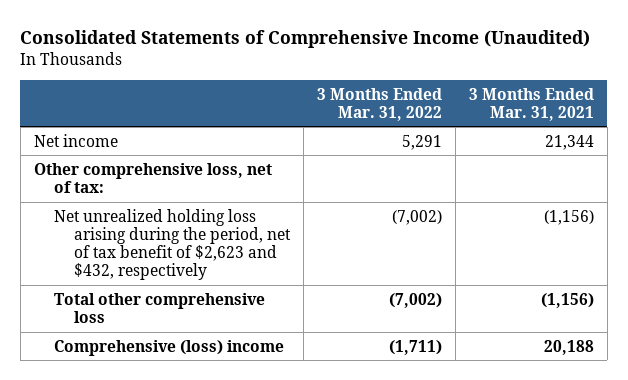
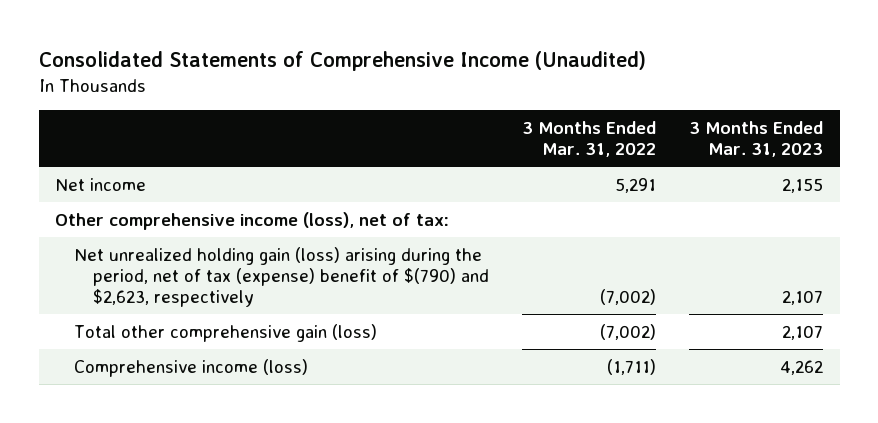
[469,87,595,121] 3 Months Ended Mar. 31, 2021 -> none
none -> [689,120,824,157] 3 Months Ended Mar. 31, 2023
[33,162,272,193] Other comprehensive loss, net of tax: -> [55,211,450,230] Other comprehensive income (loss), net of tax:
[53,208,292,281] Net unrealized holding loss arising during the period, net of tax benefit of $2,623 and $432, respectively -> [74,246,490,308] Net unrealized holding gain (loss) arising during the period, net of tax (expense) benefit of $(790) and $2,623, respectively
[53,292,265,323] Total other comprehensive loss -> [74,323,378,342] Total other comprehensive gain (loss)
[53,339,284,356] Comprehensive (loss) income -> [74,358,309,377] Comprehensive income (loss)

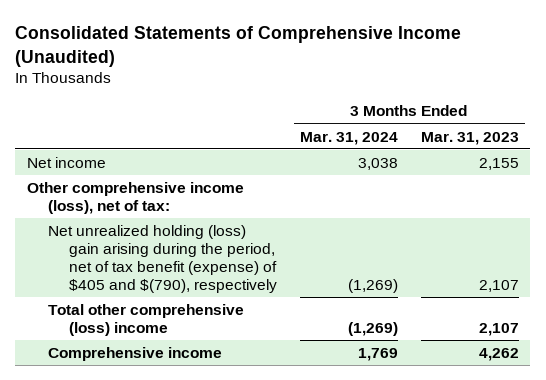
[522,120,657,157] 3 Months Ended Mar. 31, 2022 -> none
none -> [299,131,398,145] Mar. 31, 2024
[74,246,490,308] Net unrealized holding gain (loss) arising during the period, net of tax (expense) benefit of $(790) and $2,623, respectively -> [47,224,278,293] Net unrealized holding (loss) gain arising during the period, net of tax benefit (expense) of $405 and $(790), respectively
[74,323,378,342] Total other comprehensive gain (loss) -> [47,303,244,336] Total other comprehensive (loss) income
[74,358,309,377] Comprehensive income (loss) -> [47,346,222,361] Comprehensive income

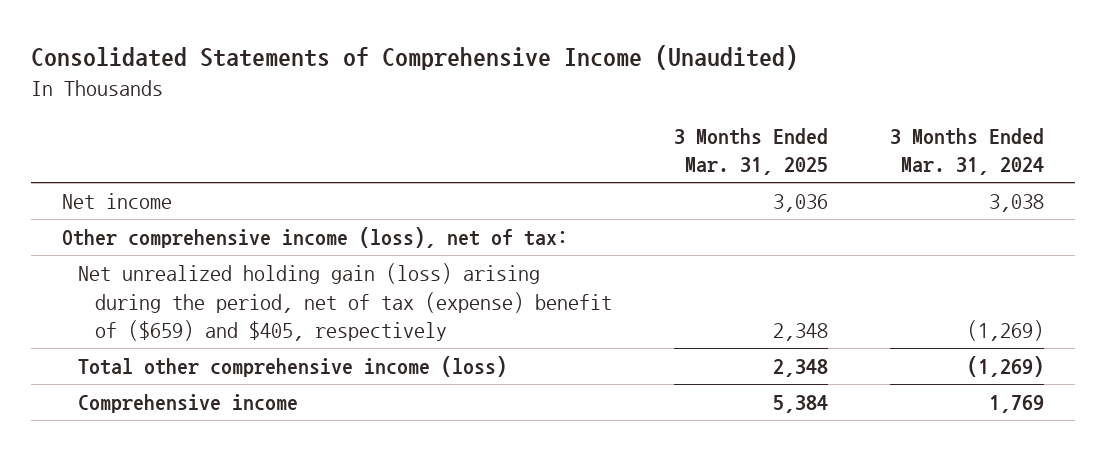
[420,131,519,145] Mar. 31, 2023 -> none
none -> [673,127,828,176] 3 Months Ended Mar. 31, 2025
[47,224,278,293] Net unrealized holding (loss) gain arising during the period, net of tax benefit (expense) of $405 and $(790), respectively -> [78,263,612,342] Net unrealized holding gain (loss) arising during the period, net of tax (expense) benefit of ($659) and $405, respectively
[47,303,244,336] Total other comprehensive (loss) income -> [78,356,508,378] Total other comprehensive income (loss)

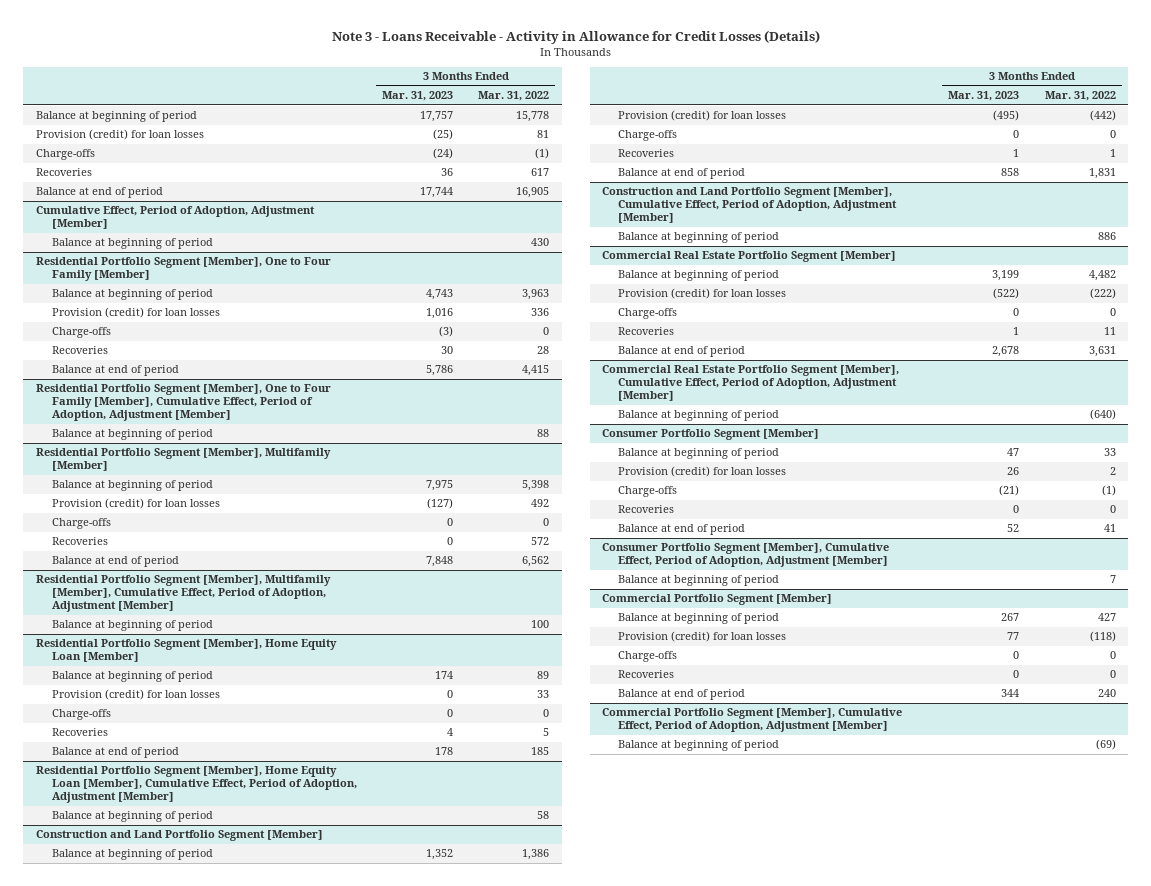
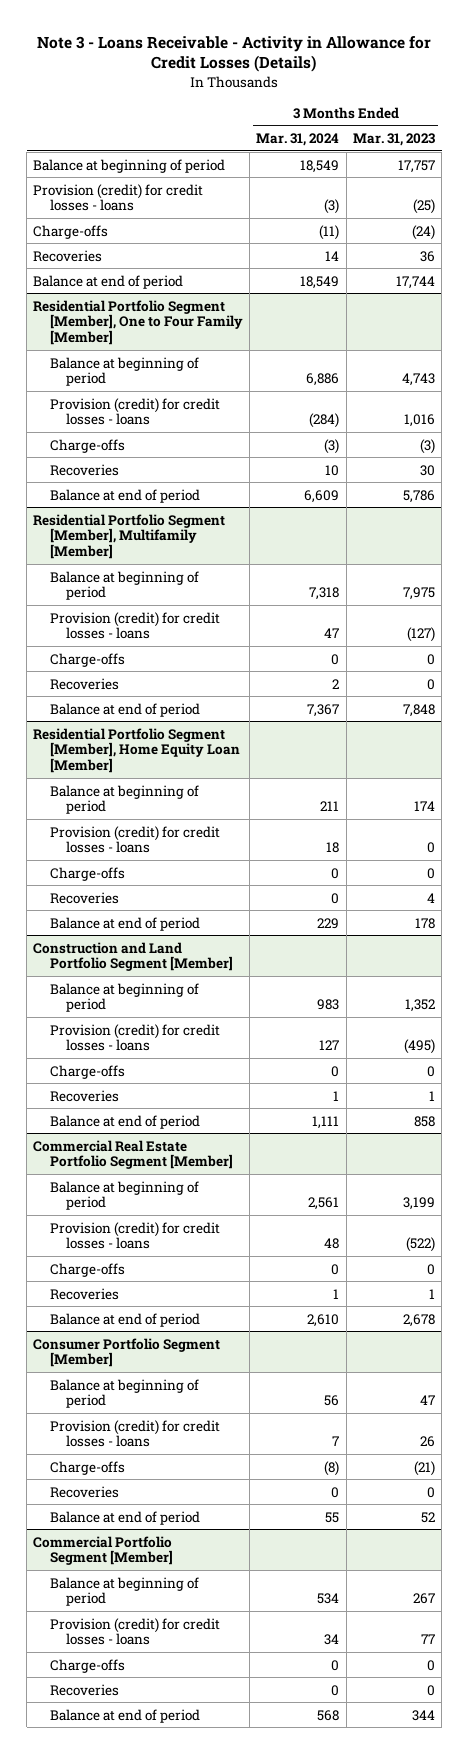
[478,91,550,102] Mar. 31, 2022 -> none
none -> [256,133,340,147] Mar. 31, 2024
[35,129,204,141] Provision (credit) for loan losses -> [33,183,204,212] Provision (credit) for credit losses - loans
[35,206,315,230] Cumulative Effect, Period of Adoption, Adjustment [Member] -> none
[51,238,213,250] Balance at beginning of period -> none
[51,307,220,319] Provision (credit) for loan losses -> [49,397,220,426] Provision (credit) for credit losses - loans
[35,384,331,422] Residential Portfolio Segment [Member], One to Four Family [Member], Cumulative Effect, Period of Adoption, Adjustment [Member] -> none
[51,429,213,441] Balance at beginning of period -> none
[51,498,220,510] Provision (credit) for loan losses -> [49,611,220,640] Provision (credit) for credit losses - loans
[35,575,331,613] Residential Portfolio Segment [Member], Multifamily [Member], Cumulative Effect, Period of Adoption, Adjustment [Member] -> none
[51,620,213,632] Balance at beginning of period -> none
[51,689,220,701] Provision (credit) for loan losses -> [49,825,220,854] Provision (credit) for credit losses - loans
[35,766,357,804] Residential Portfolio Segment [Member], Home Equity Loan [Member], Cumulative Effect, Period of Adoption, Adjustment [Member] -> none
[51,811,213,823] Balance at beginning of period -> none
[618,110,787,122] Provision (credit) for loan losses -> [49,1023,220,1052] Provision (credit) for credit losses - loans
[602,187,898,224] Construction and Land Portfolio Segment [Member], Cumulative Effect, Period of Adoption, Adjustment [Member] -> none
[618,232,780,244] Balance at beginning of period -> none
[618,288,787,300] Provision (credit) for loan losses -> [49,1221,220,1250] Provision (credit) for credit losses - loans
[602,365,900,402] Commercial Real Estate Portfolio Segment [Member], Cumulative Effect, Period of Adoption, Adjustment [Member] -> none
[618,410,780,422] Balance at beginning of period -> none
[618,466,787,478] Provision (credit) for loan losses -> [49,1419,220,1448] Provision (credit) for credit losses - loans
[602,543,890,568] Consumer Portfolio Segment [Member], Cumulative Effect, Period of Adoption, Adjustment [Member] -> none
[618,575,780,587] Balance at beginning of period -> none
[618,631,787,643] Provision (credit) for loan losses -> [49,1617,220,1646] Provision (credit) for credit losses - loans
[602,708,903,733] Commercial Portfolio Segment [Member], Cumulative Effect, Period of Adoption, Adjustment [Member] -> none
[618,740,780,752] Balance at beginning of period -> none

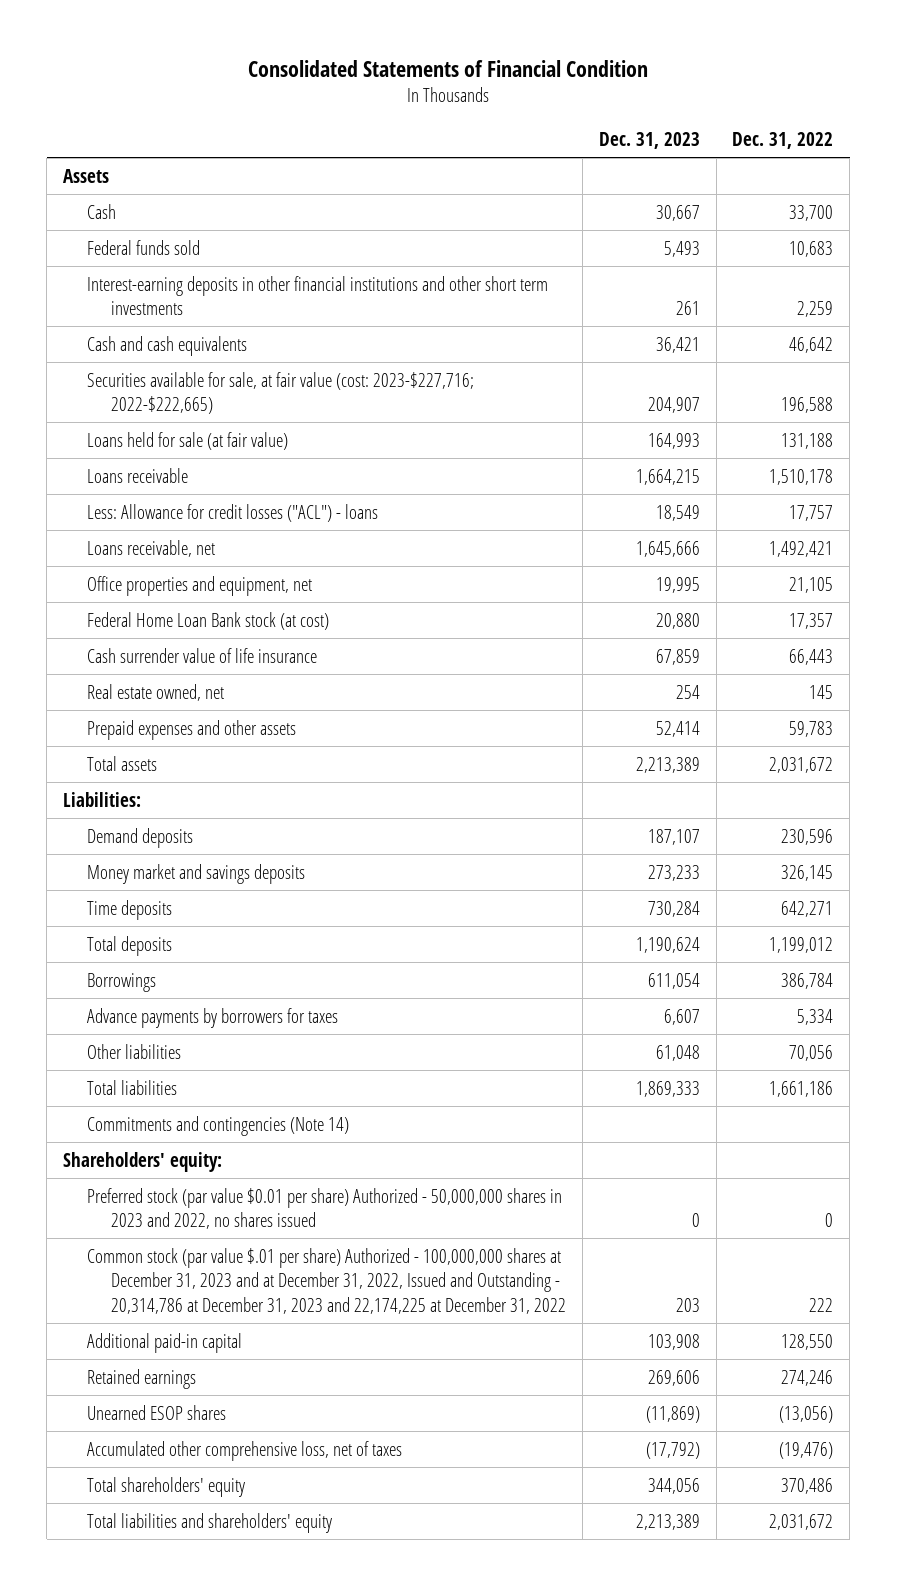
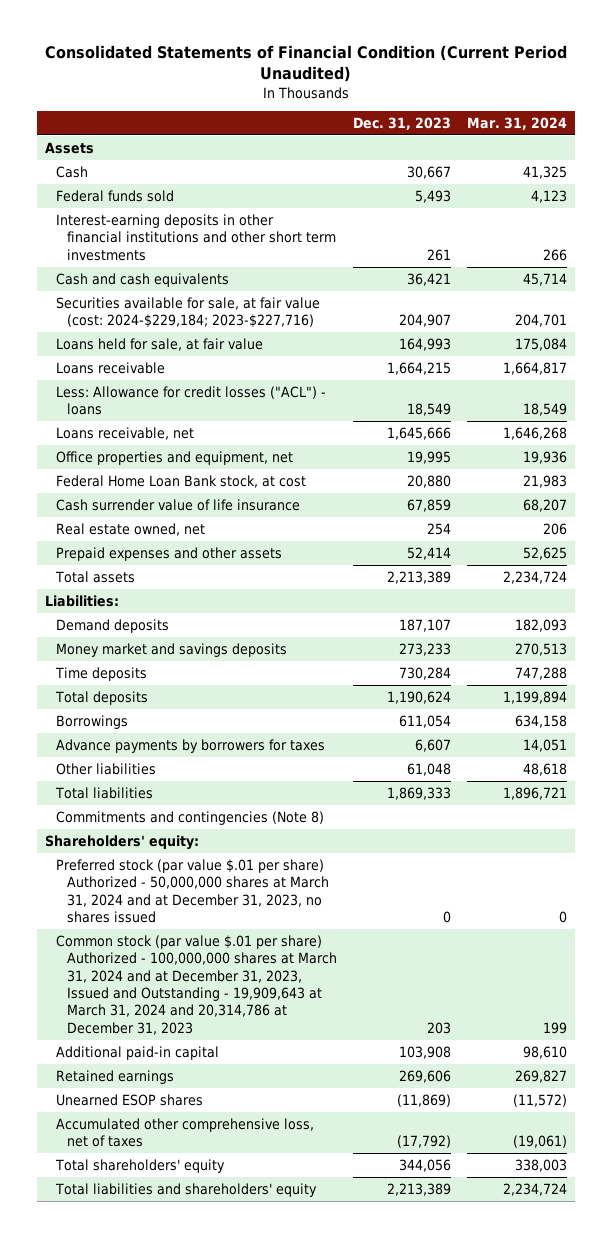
[248,59,649,77] Consolidated Statements of Financial Condition -> [44,45,567,83] Consolidated Statements of Financial Condition (Current Period Unaudited)
[732,132,834,150] Dec. 31, 2022 -> none
none -> [466,116,567,130] Mar. 31, 2024
[87,371,475,415] Securities available for sale, at fair value (cost: 2023-$227,716; 2022-$222,665) -> [56,296,321,329] Securities available for sale, at fair value (cost: 2024-$229,184; 2023-$227,716)
[87,431,289,450] Loans held for sale (at fair value) -> [56,337,264,351] Loans held for sale, at fair value
[87,611,330,630] Federal Home Loan Bank stock (at cost) -> [56,474,307,488] Federal Home Loan Bank stock, at cost
[87,1115,350,1136] Commitments and contingencies (Note 14) -> [56,810,325,825] Commitments and contingencies (Note 8)
[87,1187,563,1230] Preferred stock (par value $0.01 per share) Authorized - 50,000,000 shares in 2023 and 2022, no shares issued -> [56,858,330,924] Preferred stock (par value $.01 per share) Authorized - 50,000,000 shares at March 31, 2024 and at December 31, 2023, no shares issued
[87,1247,567,1315] Common stock (par value $.01 per share) Authorized - 100,000,000 shares at December 31, 2023 and at December 31, 2022, Issued and Outstanding - 20,314,786 at December 31, 2023 and 22,174,225 at December 31, 2022 -> [56,934,338,1035] Common stock (par value $.01 per share) Authorized - 100,000,000 shares at March 31, 2024 and at December 31, 2023, Issued and Outstanding - 19,909,643 at March 31, 2024 and 20,314,786 at December 31, 2023

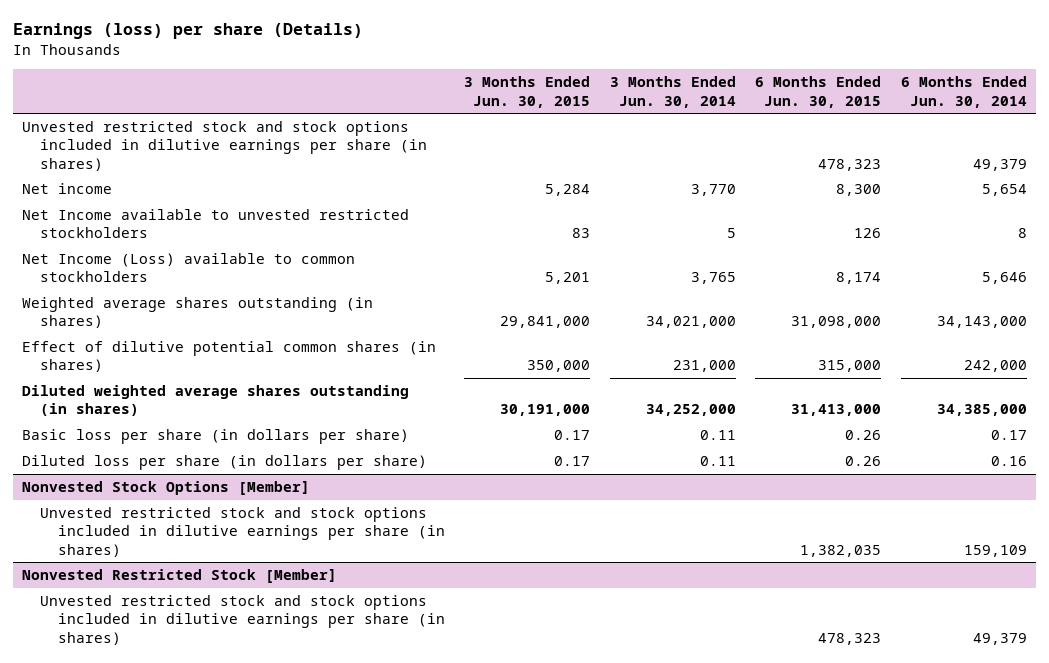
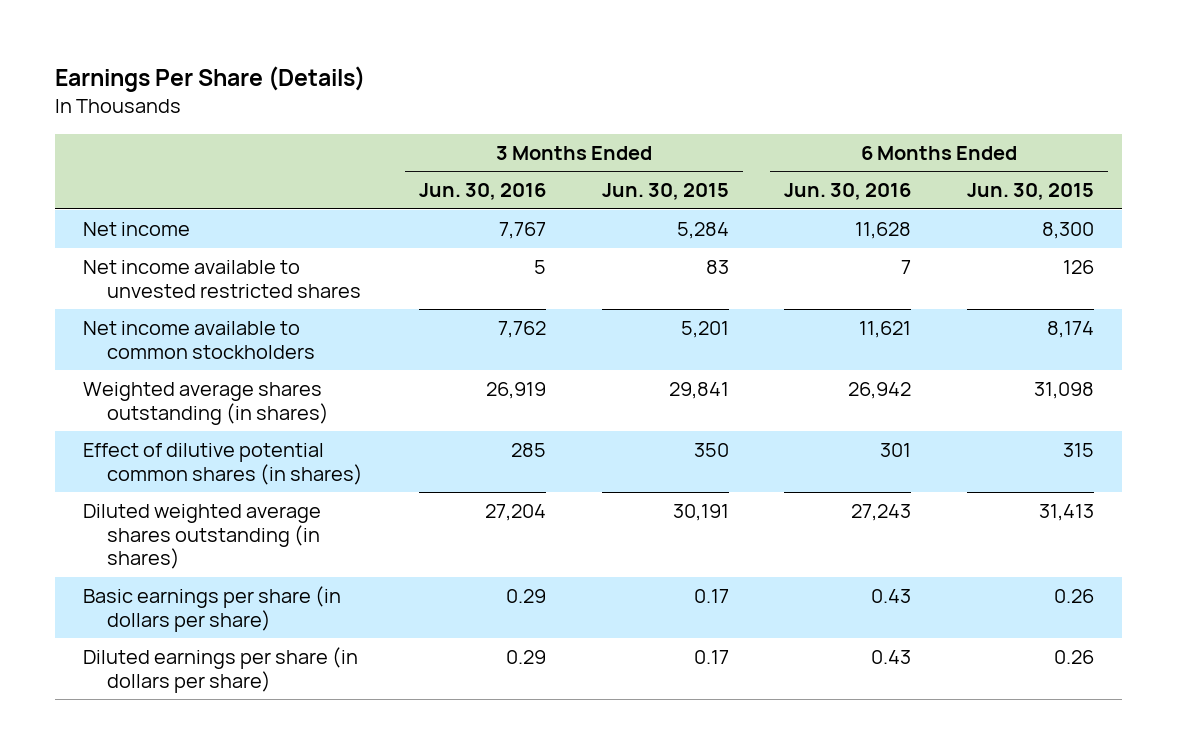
[12,23,363,40] Earnings (loss) per share (Details) -> [54,66,365,93] Earnings Per Share (Details)
[609,76,736,108] 3 Months Ended Jun. 30, 2014 -> none
[900,76,1027,108] 6 Months Ended Jun. 30, 2014 -> none
none -> [418,183,546,201] Jun. 30, 2016
none -> [784,183,912,201] Jun. 30, 2016
[22,121,428,171] Unvested restricted stock and stock options included in dilutive earnings per share (in shares) -> none
[22,481,311,496] Nonvested Stock Options [Member] -> none
[40,507,445,557] Unvested restricted stock and stock options included in dilutive earnings per share (in shares) -> none
[22,569,338,584] Nonvested Restricted Stock [Member] -> none
[40,595,445,645] Unvested restricted stock and stock options included in dilutive earnings per share (in shares) -> none
[22,209,410,239] Net Income available to unvested restricted stockholders -> [82,260,361,298] Net income available to unvested restricted shares
[22,253,356,283] Net Income (Loss) available to common stockholders -> [82,321,315,359] Net income available to common stockholders
[500,316,591,329] 29,841,000 -> [668,382,729,400] 29,841
[791,316,882,329] 31,098,000 -> [1034,382,1095,400] 31,098
[527,360,591,373] 350,000 -> [693,443,729,458] 350
[818,360,882,373] 315,000 -> [1063,443,1095,458] 315
[500,404,591,417] 30,191,000 -> [672,504,729,522] 30,191
[791,404,882,417] 31,413,000 -> [1039,504,1095,522] 31,413
[22,429,410,445] Basic loss per share (in dollars per share) -> [82,586,341,632] Basic earnings per share (in dollars per share)
[22,455,428,471] Diluted loss per share (in dollars per share) -> [82,647,358,693] Diluted earnings per share (in dollars per share)

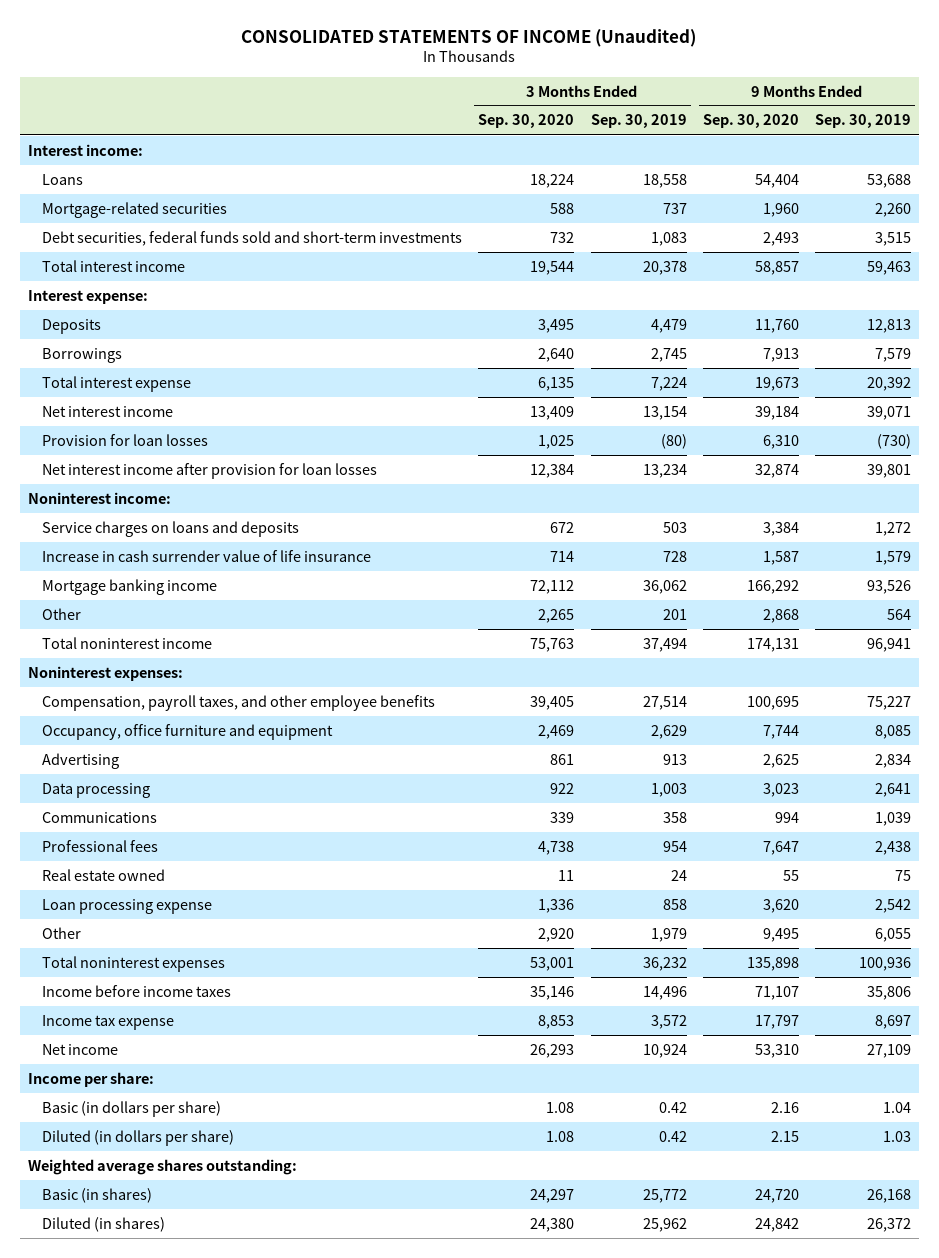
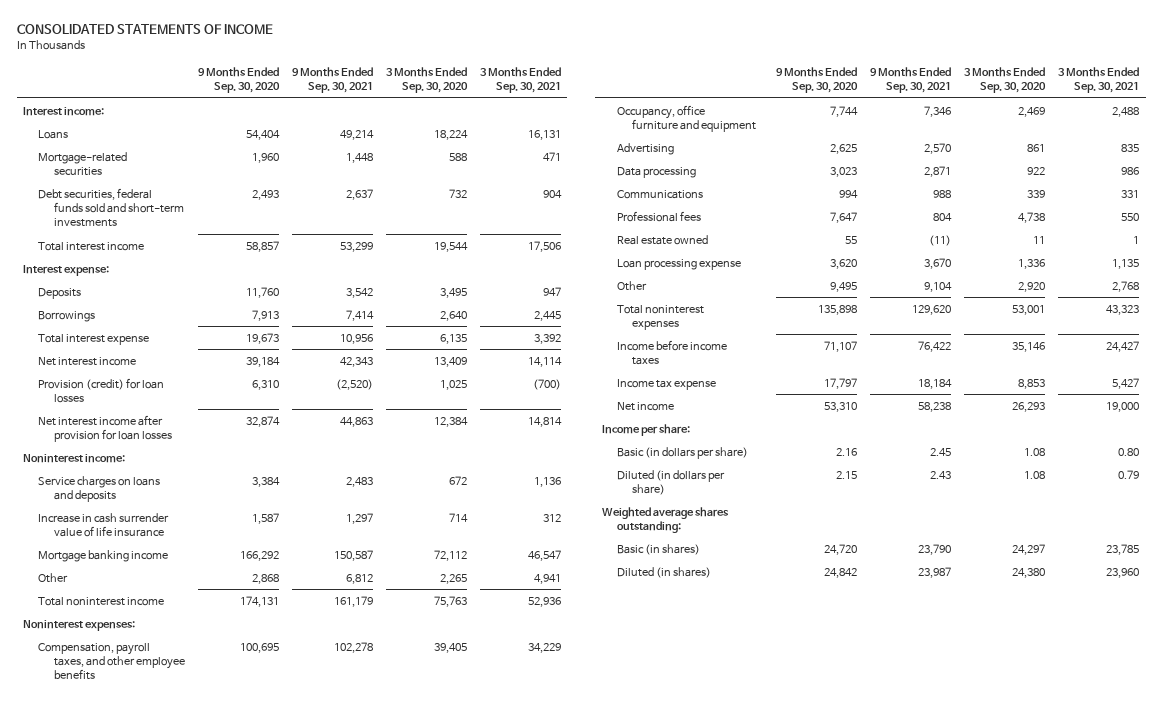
[241,28,697,47] CONSOLIDATED STATEMENTS OF INCOME (Unaudited) -> [16,24,273,35] CONSOLIDATED STATEMENTS OF INCOME
[590,114,687,129] Sep. 30, 2019 -> none
[814,114,911,129] Sep. 30, 2019 -> none
none -> [291,66,373,94] 9 Months Ended Sep. 30, 2021
none -> [479,66,561,94] 3 Months Ended Sep. 30, 2021
[42,433,209,446] Provision for loan losses -> [38,377,165,403] Provision (credit) for loan losses

